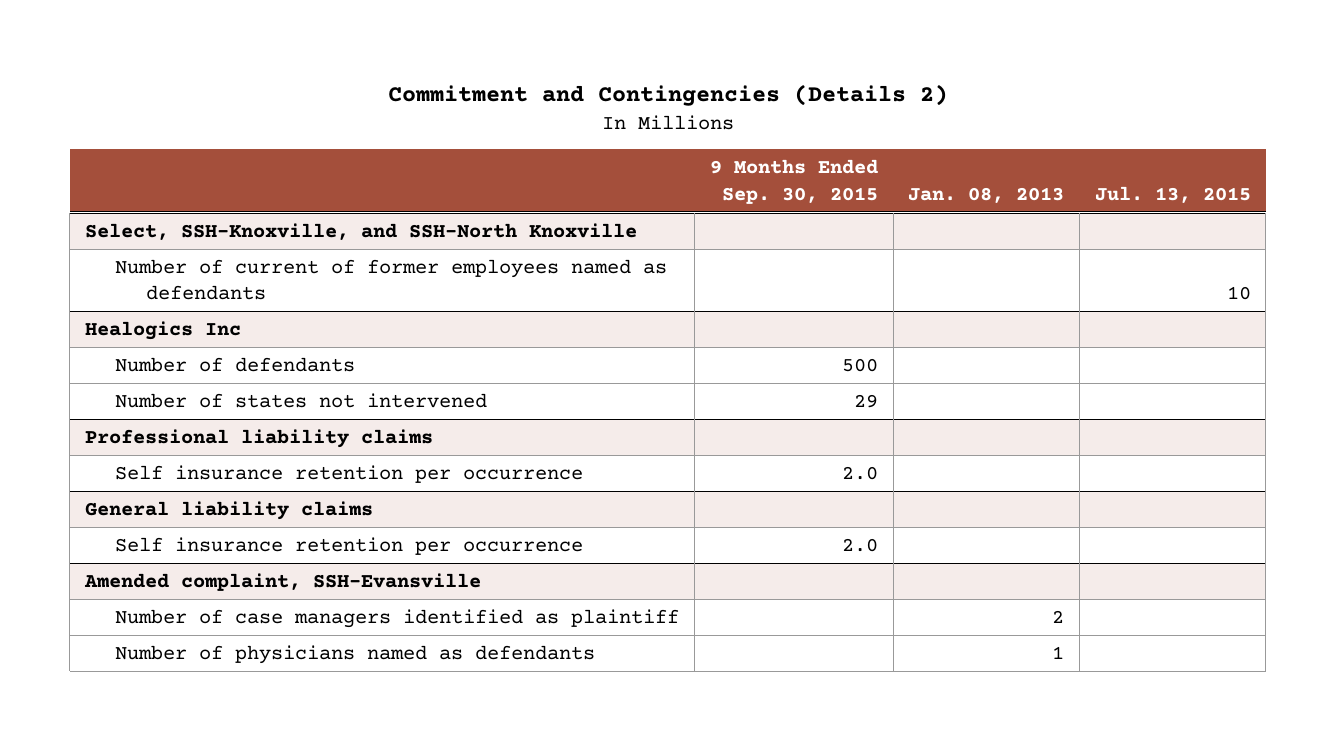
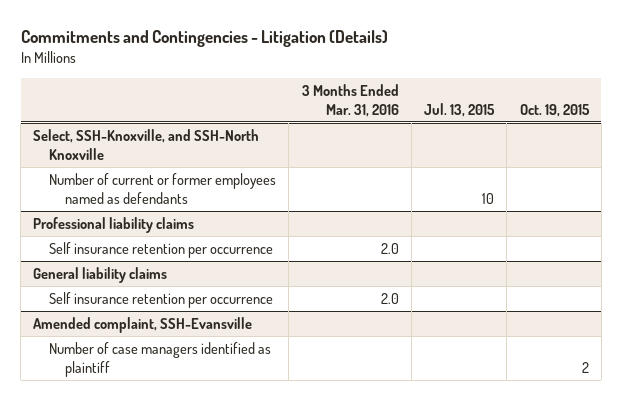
[387,84,948,107] Commitment and Contingencies (Details 2) -> [20,30,388,48] Commitments and Contingencies - Litigation (Details)
[709,159,878,204] 9 Months Ended Sep. 30, 2015 -> none
[908,186,1065,203] Jan. 08, 2013 -> none
none -> [301,83,399,117] 3 Months Ended Mar. 31, 2016
none -> [519,103,590,117] Oct. 19, 2015
[85,320,242,340] Healogics Inc -> none
[115,356,356,372] Number of defendants -> none
[115,392,488,408] Number of states not intervened -> none
[115,258,668,301] Number of current of former employees named as defendants -> [49,172,277,204] Number of current or former employees named as defendants
[115,644,596,664] Number of physicians named as defendants -> none

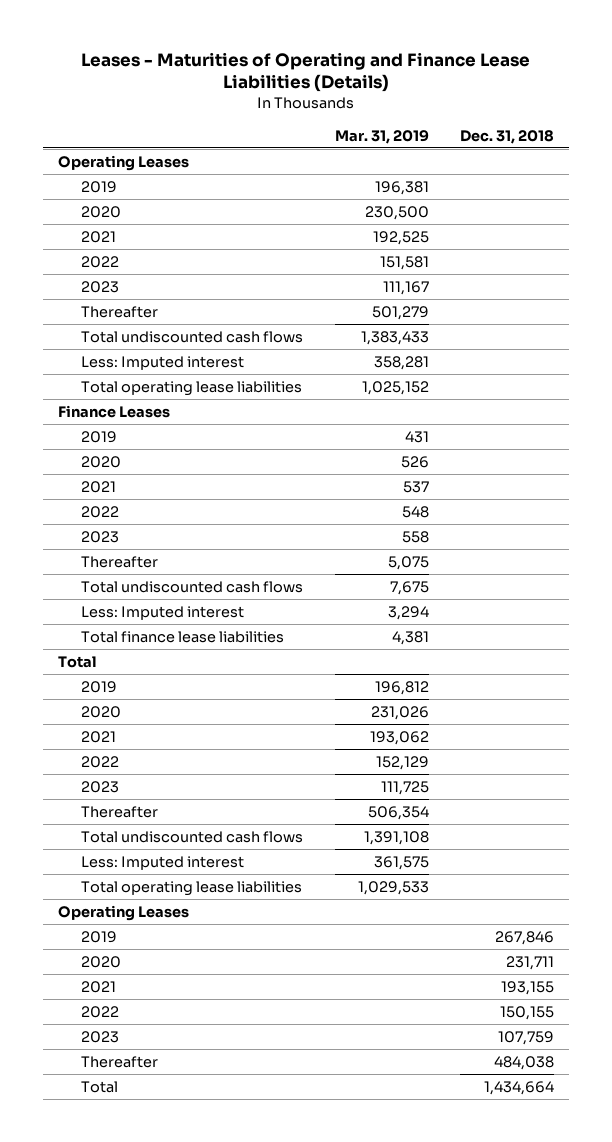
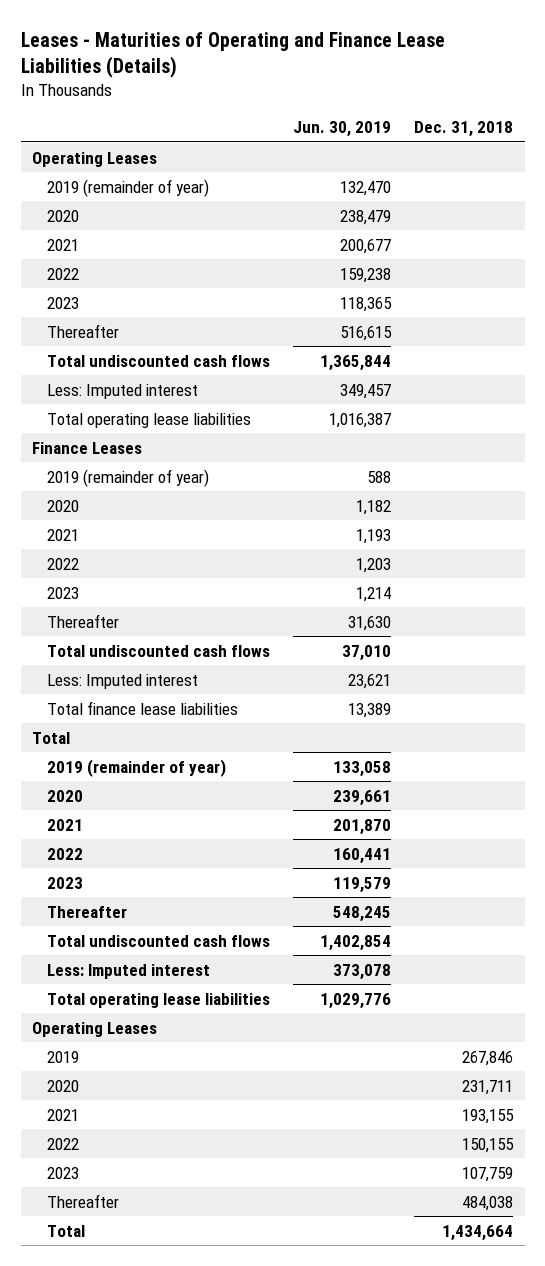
[334,129,429,144] Mar. 31, 2019 -> none
none -> [292,120,391,137] Jun. 30, 2019
[81,180,118,193] 2019 -> [46,178,209,197] 2019 (remainder of year)
[81,430,118,443] 2019 -> [46,468,209,487] 2019 (remainder of year)
[81,680,118,693] 2019 -> [46,758,226,777] 2019 (remainder of year)

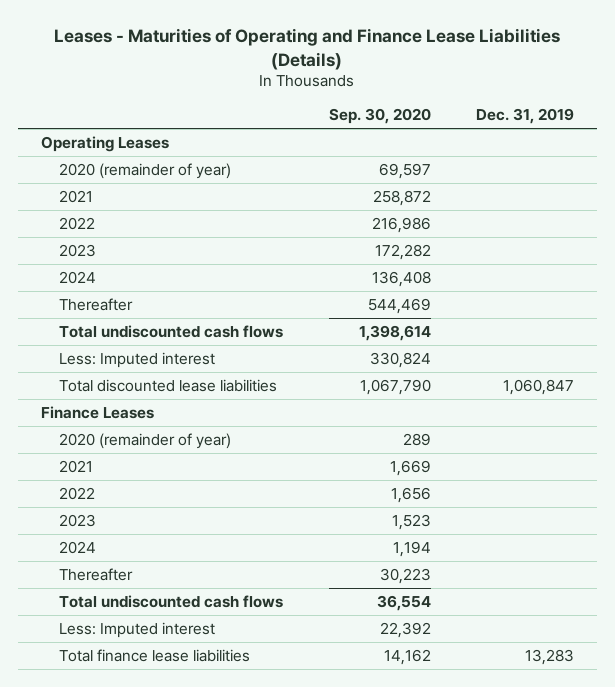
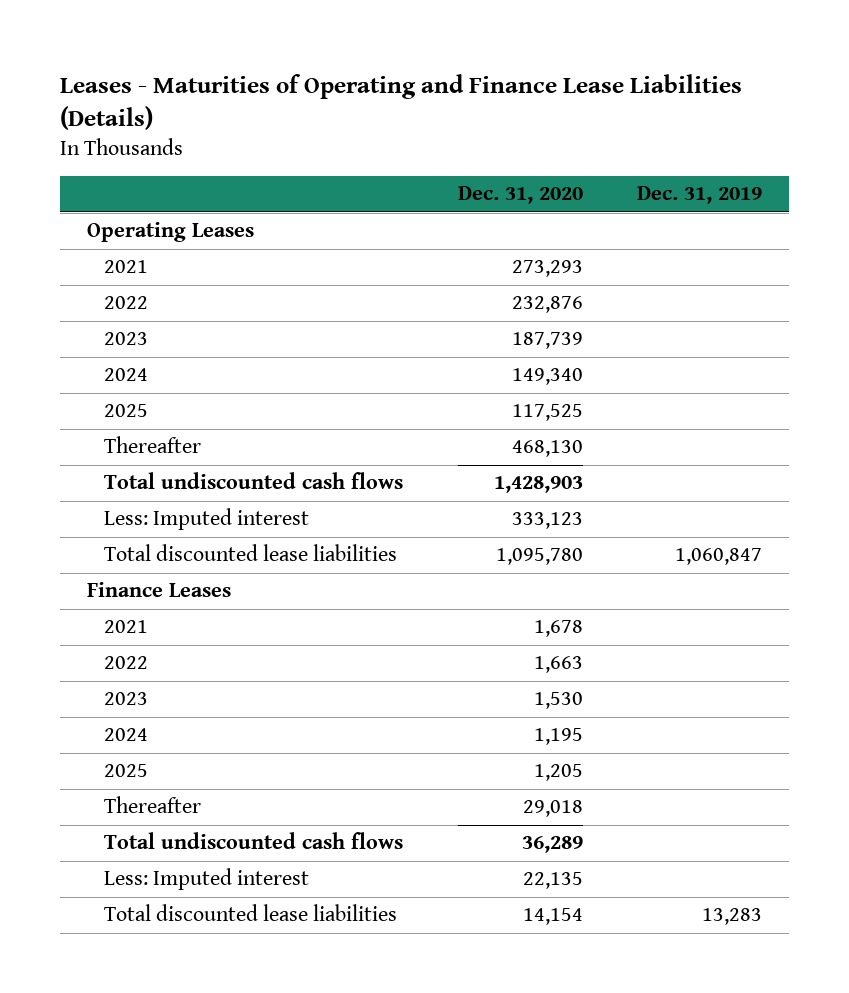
[328,108,431,125] Sep. 30, 2020 -> none
none -> [457,186,583,205] Dec. 31, 2020
[59,162,232,179] 2020 (remainder of year) -> none
none -> [104,404,149,418] 2025
[59,432,232,449] 2020 (remainder of year) -> none
none -> [104,764,149,778] 2025
[59,648,251,662] Total finance lease liabilities -> [104,904,398,922] Total discounted lease liabilities

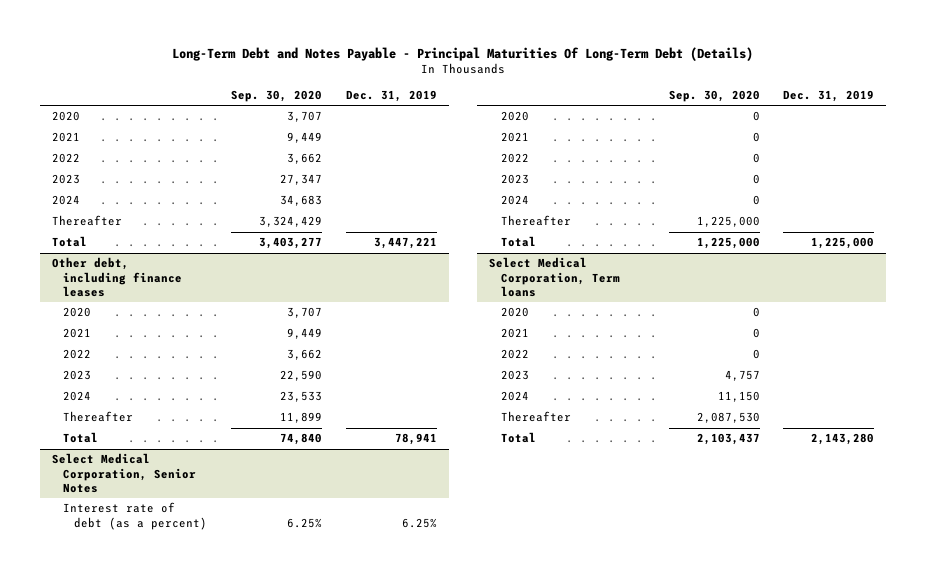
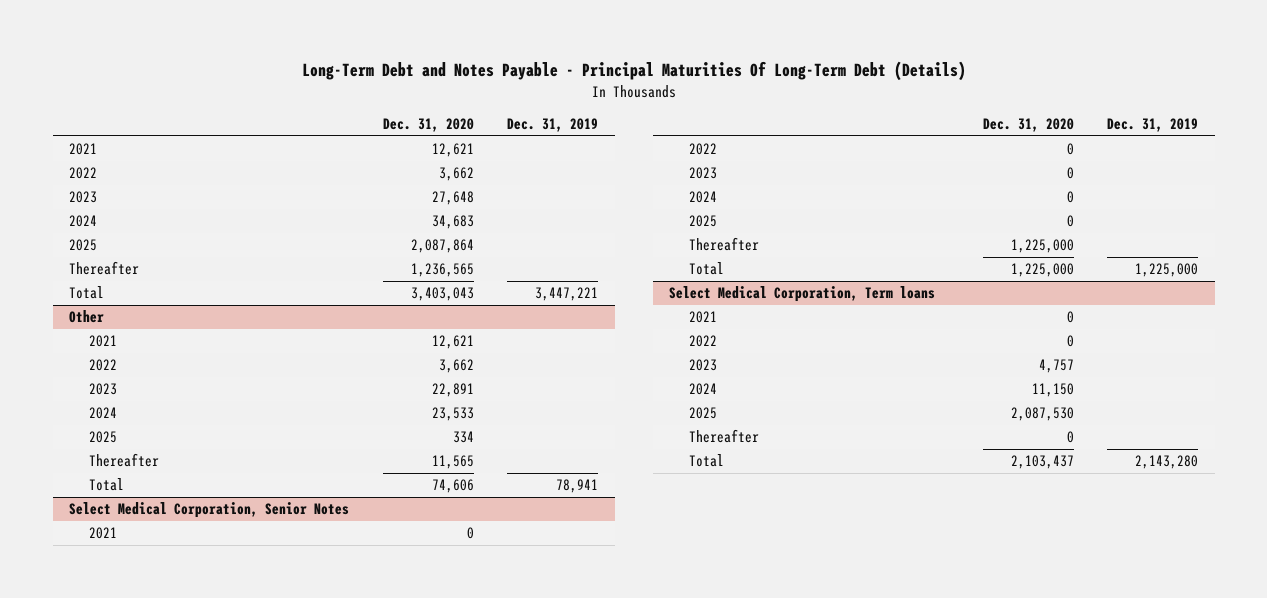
[231,89,323,102] Sep. 30, 2020 -> none
none -> [382,118,474,133] Dec. 31, 2020
[51,111,80,122] 2020 -> none
none -> [69,239,98,252] 2025
[63,307,92,318] 2020 -> none
[51,257,183,297] Other debt, including finance leases -> [69,310,105,324] Other
none -> [88,431,117,444] 2025
[63,502,208,530] Interest rate of debt (as a percent) -> none
[500,111,529,122] 2020 -> none
none -> [688,215,717,228] 2025
[500,307,529,318] 2020 -> none
none -> [688,407,717,420] 2025

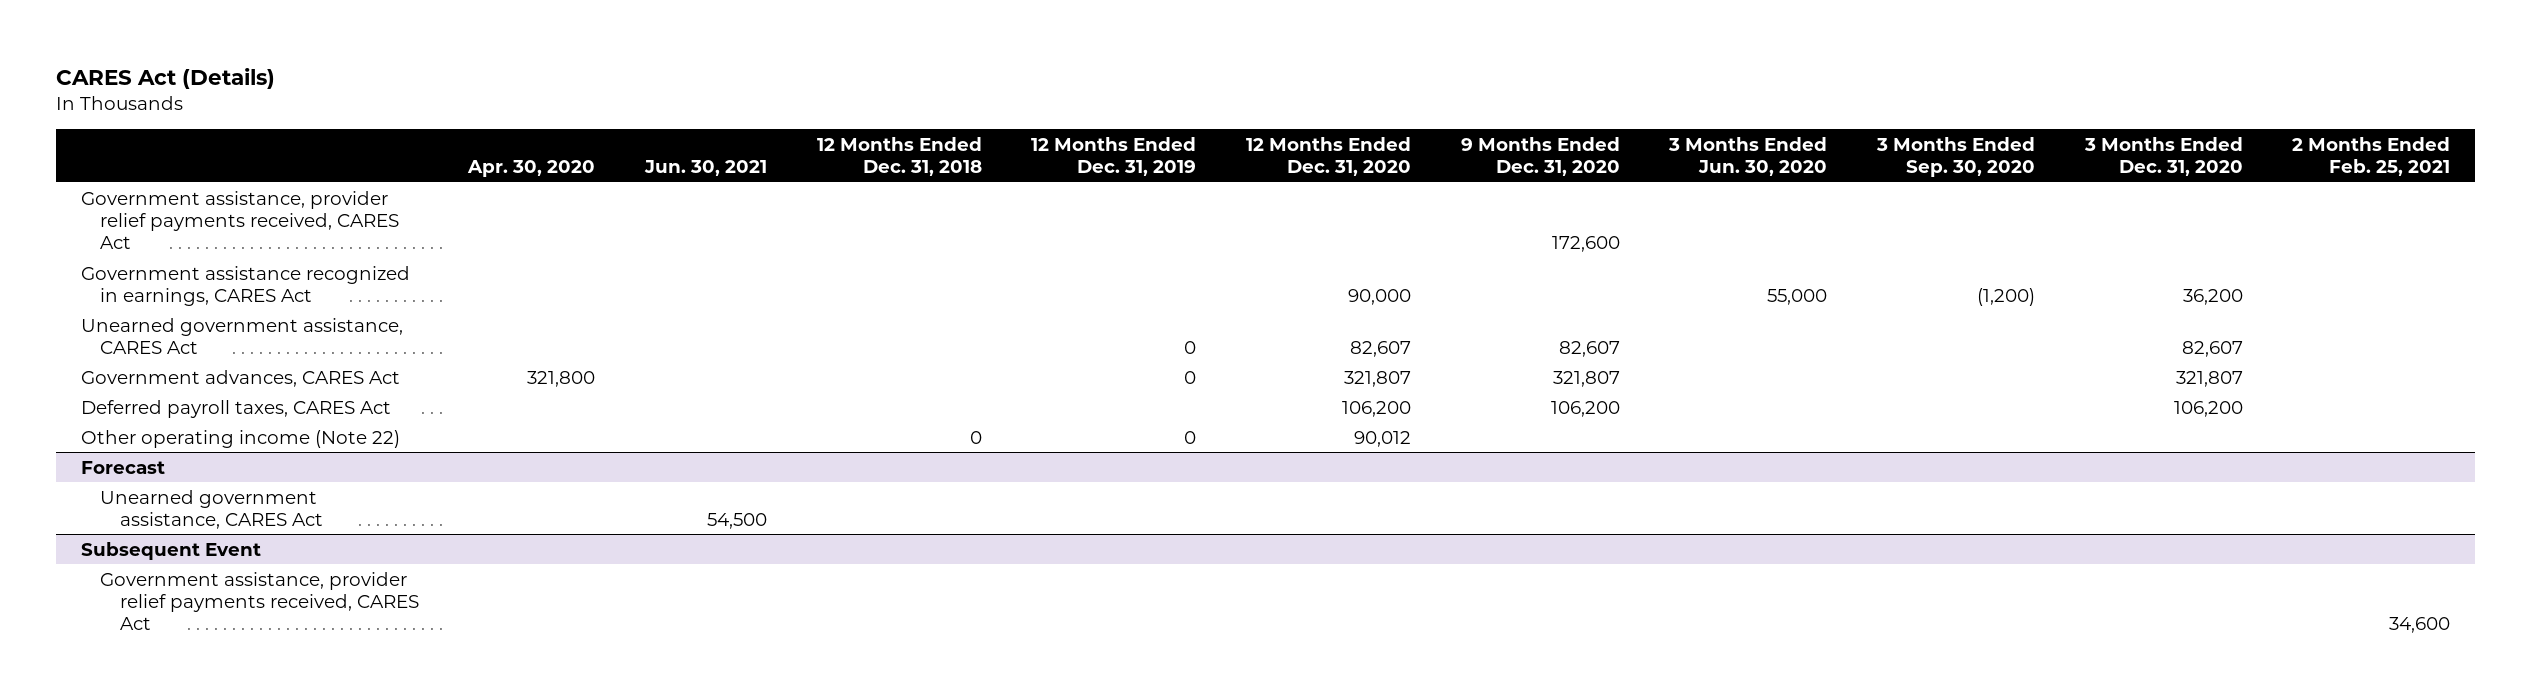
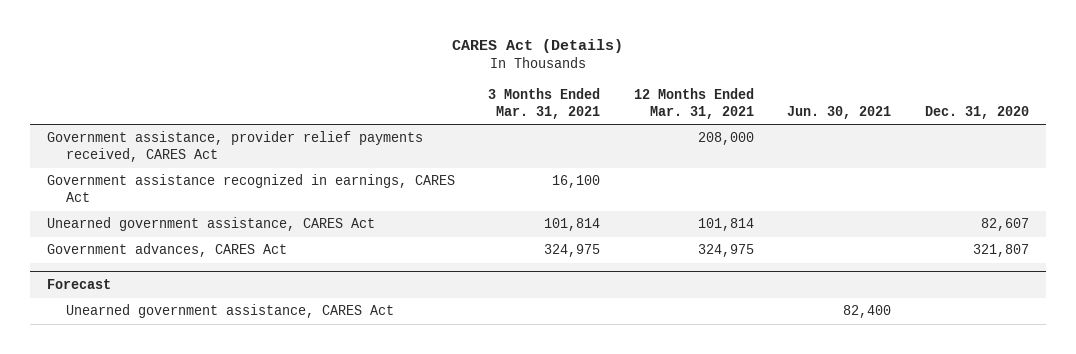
[467,159,596,177] Apr. 30, 2020 -> none
[816,136,982,176] 12 Months Ended Dec. 31, 2018 -> none
[1031,136,1197,176] 12 Months Ended Dec. 31, 2019 -> none
[1245,136,1411,176] 12 Months Ended Dec. 31, 2020 -> none
[1460,136,1620,176] 9 Months Ended Dec. 31, 2020 -> none
[1668,136,1828,176] 3 Months Ended Jun. 30, 2020 -> none
[1875,136,2035,177] 3 Months Ended Sep. 30, 2020 -> none
[2083,136,2243,176] 3 Months Ended Dec. 31, 2020 -> none
[2292,136,2451,176] 2 Months Ended Feb. 25, 2021 -> none
none -> [488,88,601,119] 3 Months Ended Mar. 31, 2021
none -> [633,88,754,119] 12 Months Ended Mar. 31, 2021
none -> [924,105,1029,119] Dec. 31, 2020
[80,399,391,418] Deferred payroll taxes, CARES Act -> none
[80,429,400,448] Other operating income (Note 22) -> none
[80,541,261,560] Subsequent Event -> none
[100,571,419,631] Government assistance, provider relief payments received, CARES Act -> none
[706,512,767,529] 54,500 -> [843,305,892,319] 82,400

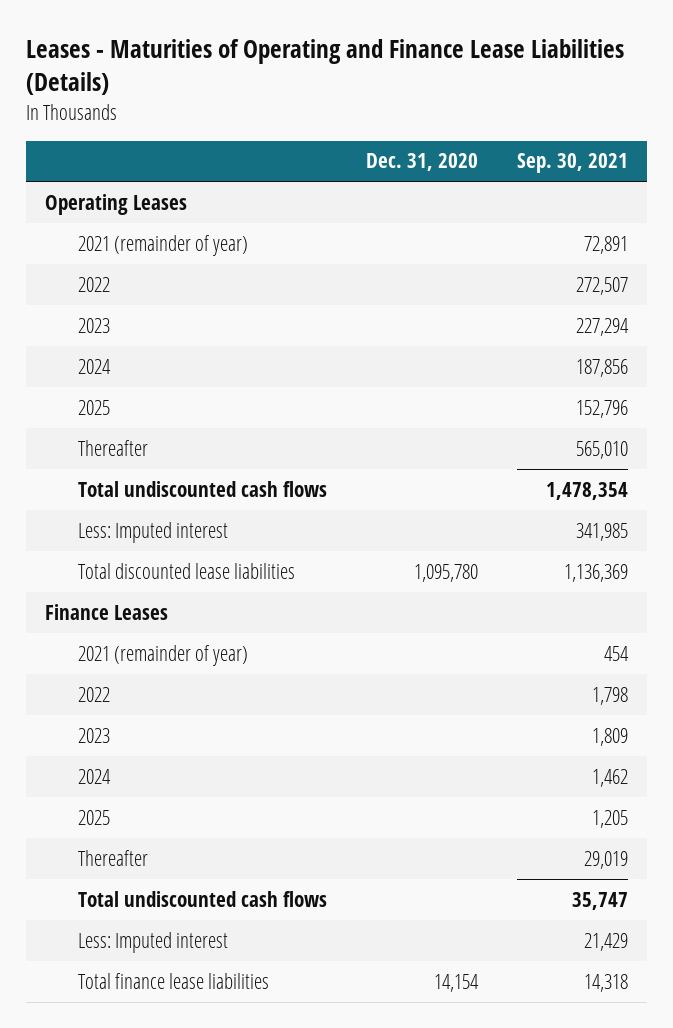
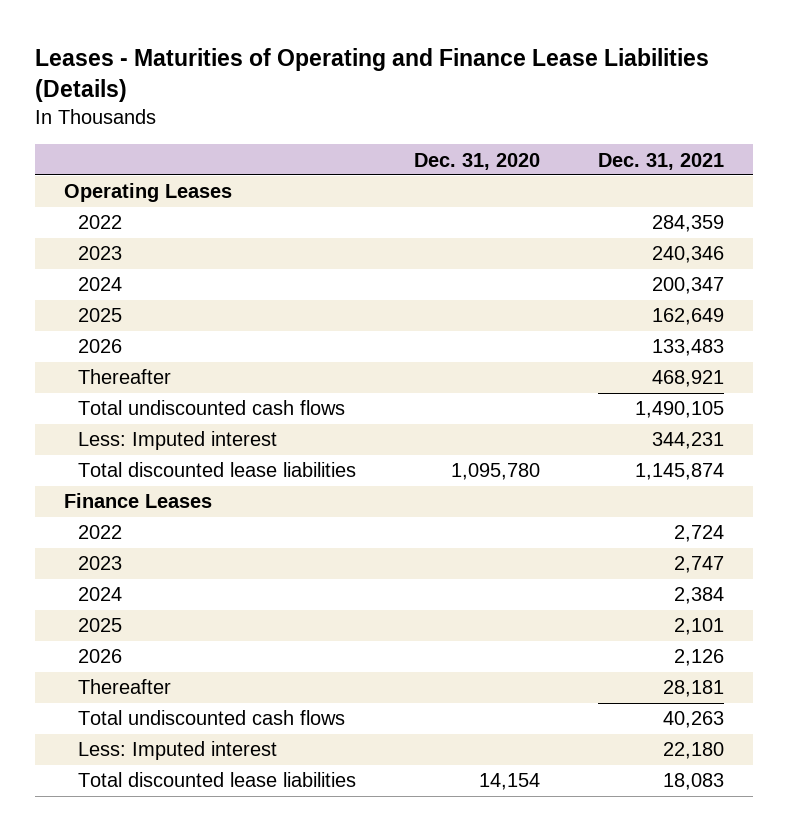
[516,153,628,174] Sep. 30, 2021 -> none
none -> [598,152,725,170] Dec. 31, 2021
[77,234,248,256] 2021 (remainder of year) -> none
none -> [78,339,123,354] 2026
[77,644,248,666] 2021 (remainder of year) -> none
none -> [78,649,123,664] 2026
[77,972,269,989] Total finance lease liabilities -> [78,772,357,788] Total discounted lease liabilities

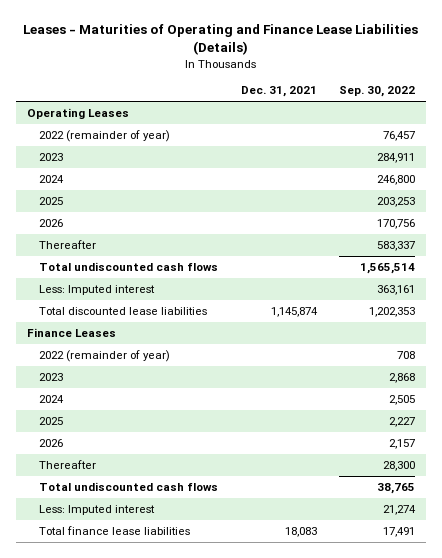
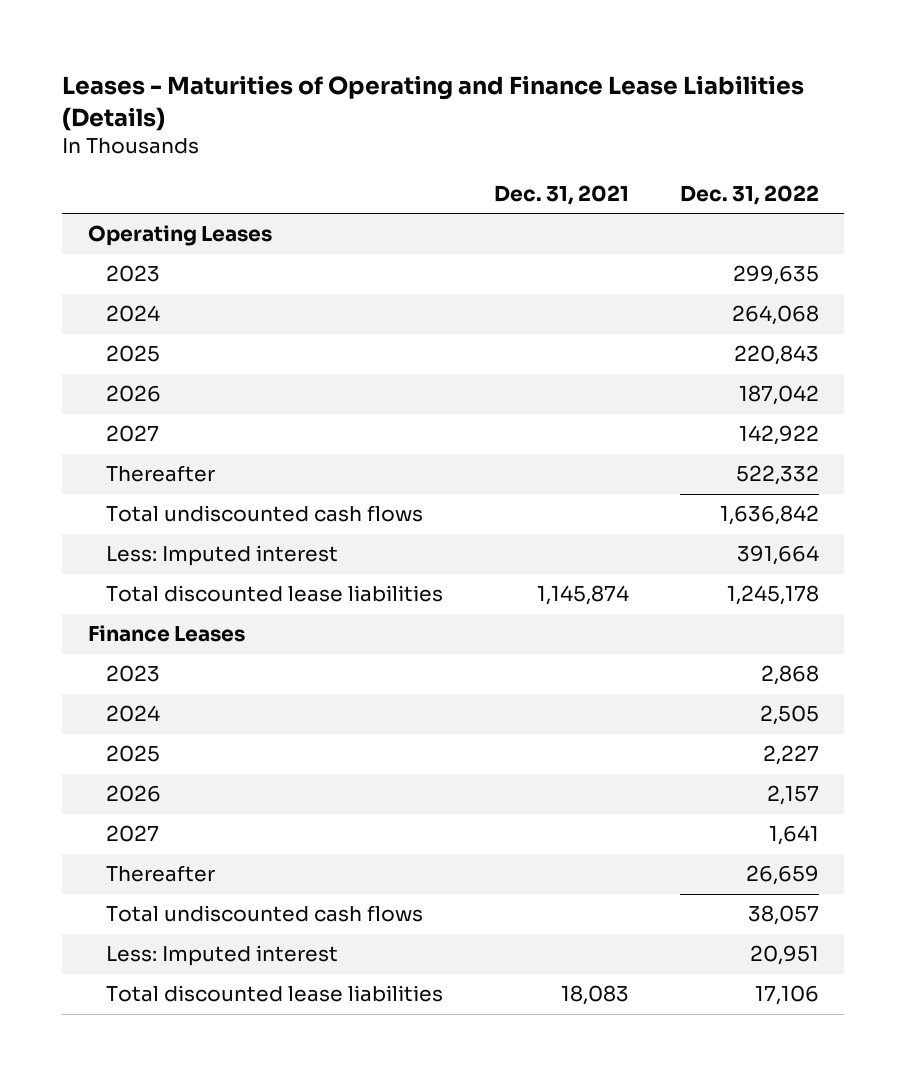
[338,86,415,98] Sep. 30, 2022 -> none
none -> [679,185,819,206] Dec. 31, 2022
[39,129,171,142] 2022 (remainder of year) -> none
none -> [106,425,160,443] 2027
[39,349,171,362] 2022 (remainder of year) -> none
none -> [106,825,160,843] 2027
[39,525,191,535] Total finance lease liabilities -> [106,985,444,1003] Total discounted lease liabilities

